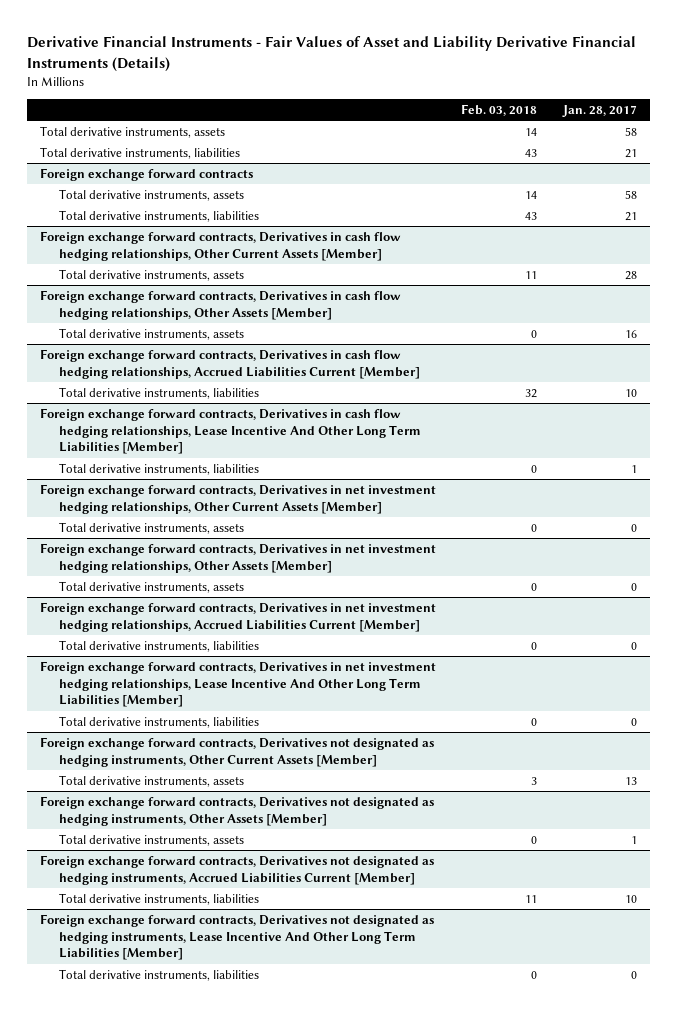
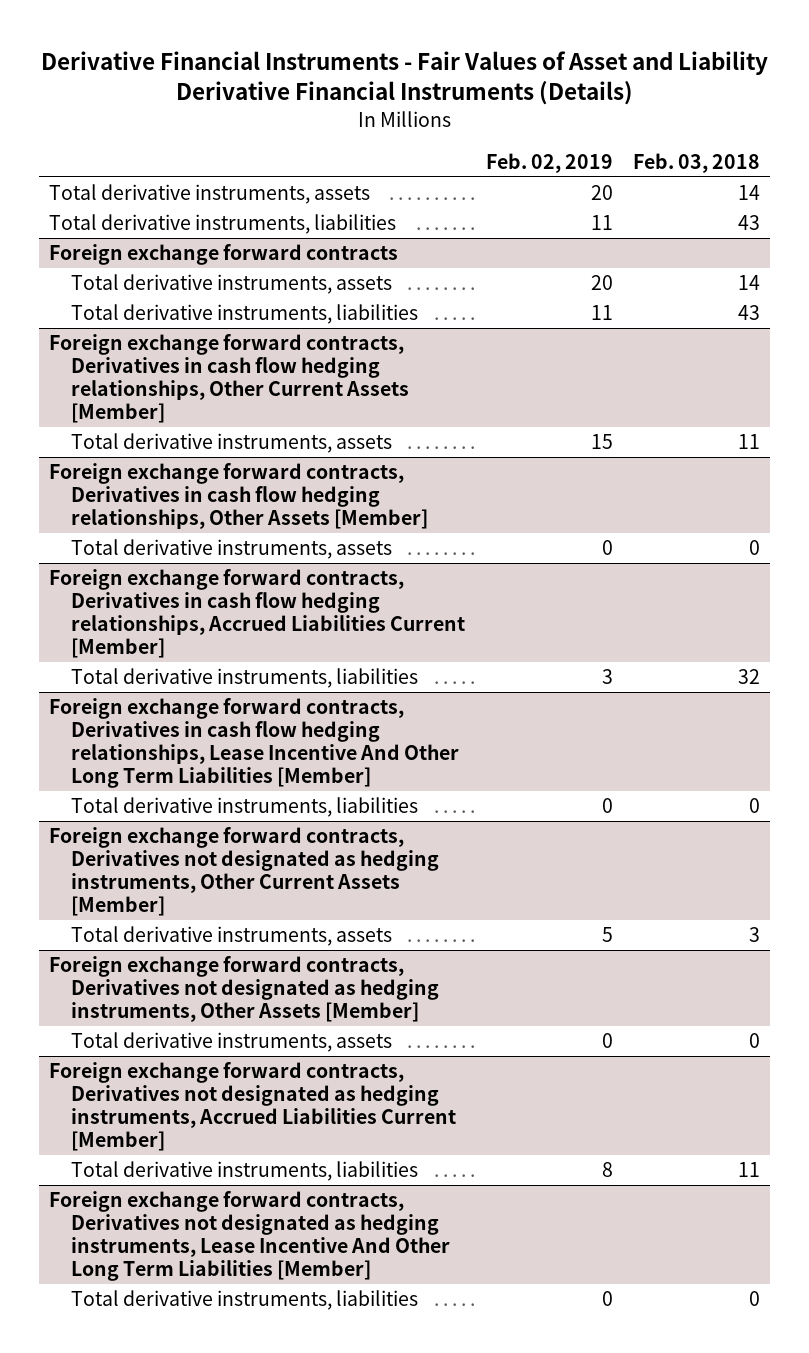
[561,104,637,117] Jan. 28, 2017 -> none
none -> [485,152,613,173] Feb. 02, 2019
[39,484,436,514] Foreign exchange forward contracts, Derivatives in net investment hedging relationships, Other Current Assets [Member] -> none
[58,522,244,535] Total derivative instruments, assets -> none
[39,543,436,573] Foreign exchange forward contracts, Derivatives in net investment hedging relationships, Other Assets [Member] -> none
[58,581,244,594] Total derivative instruments, assets -> none
[39,602,436,632] Foreign exchange forward contracts, Derivatives in net investment hedging relationships, Accrued Liabilities Current [Member] -> none
[58,640,259,653] Total derivative instruments, liabilities -> none
[39,661,436,708] Foreign exchange forward contracts, Derivatives in net investment hedging relationships, Lease Incentive And Other Long Term Liabilities [Member] -> none
[58,716,259,729] Total derivative instruments, liabilities -> none

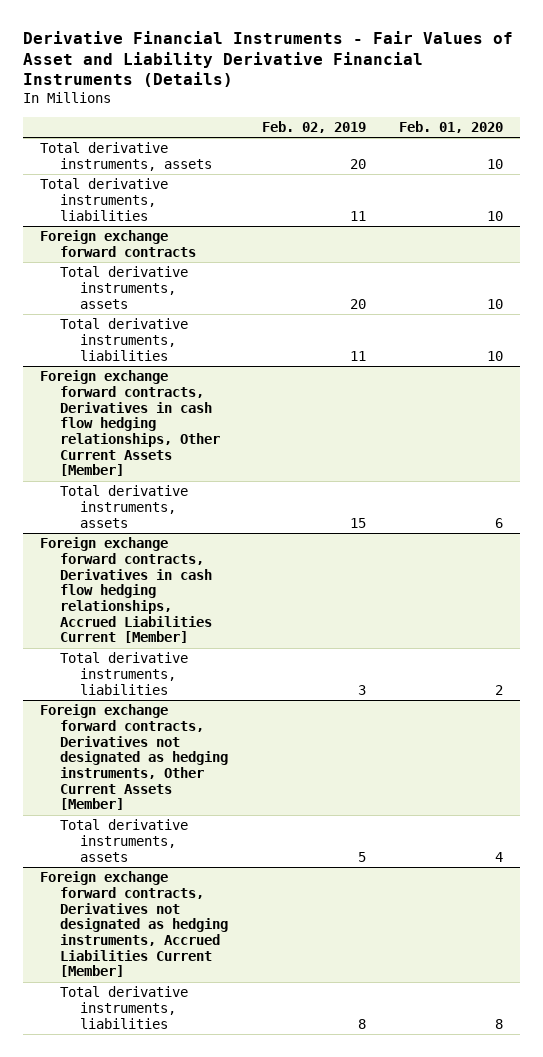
[632,152,760,173] Feb. 03, 2018 -> none
none -> [399,120,504,133] Feb. 01, 2020
[49,463,429,530] Foreign exchange forward contracts, Derivatives in cash flow hedging relationships, Other Assets [Member] -> none
[71,539,393,560] Total derivative instruments, assets -> none
[49,698,460,789] Foreign exchange forward contracts, Derivatives in cash flow hedging relationships, Lease Incentive And Other Long Term Liabilities [Member] -> none
[71,797,419,818] Total derivative instruments, liabilities -> none
[49,956,440,1023] Foreign exchange forward contracts, Derivatives not designated as hedging instruments, Other Assets [Member] -> none
[71,1032,393,1053] Total derivative instruments, assets -> none
[49,1191,451,1282] Foreign exchange forward contracts, Derivatives not designated as hedging instruments, Lease Incentive And Other Long Term Liabilities [Member] -> none
[71,1290,419,1311] Total derivative instruments, liabilities -> none

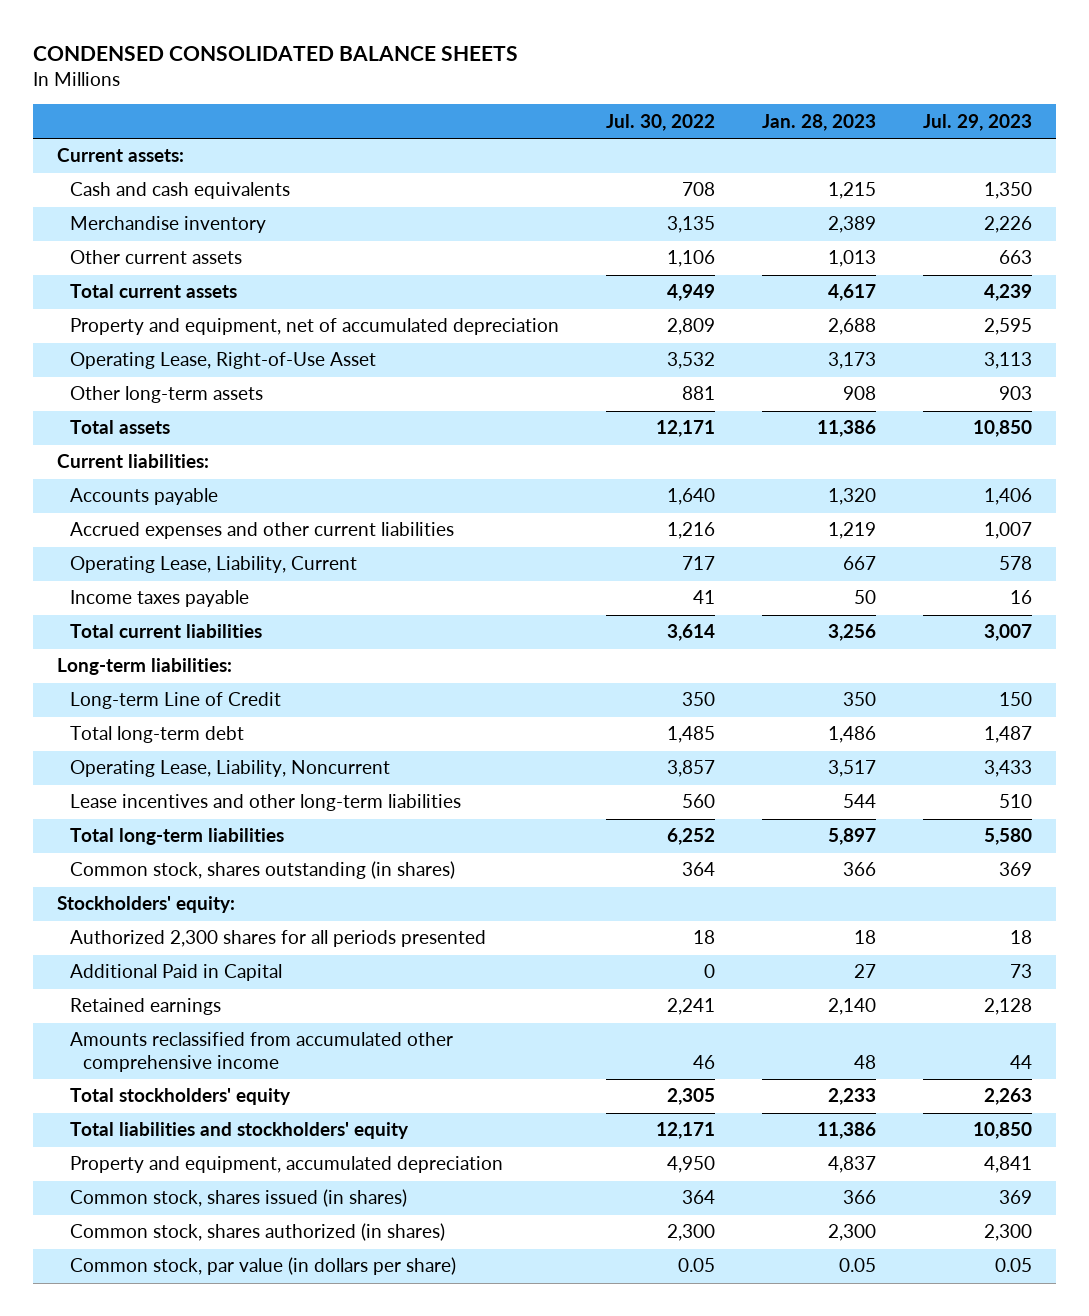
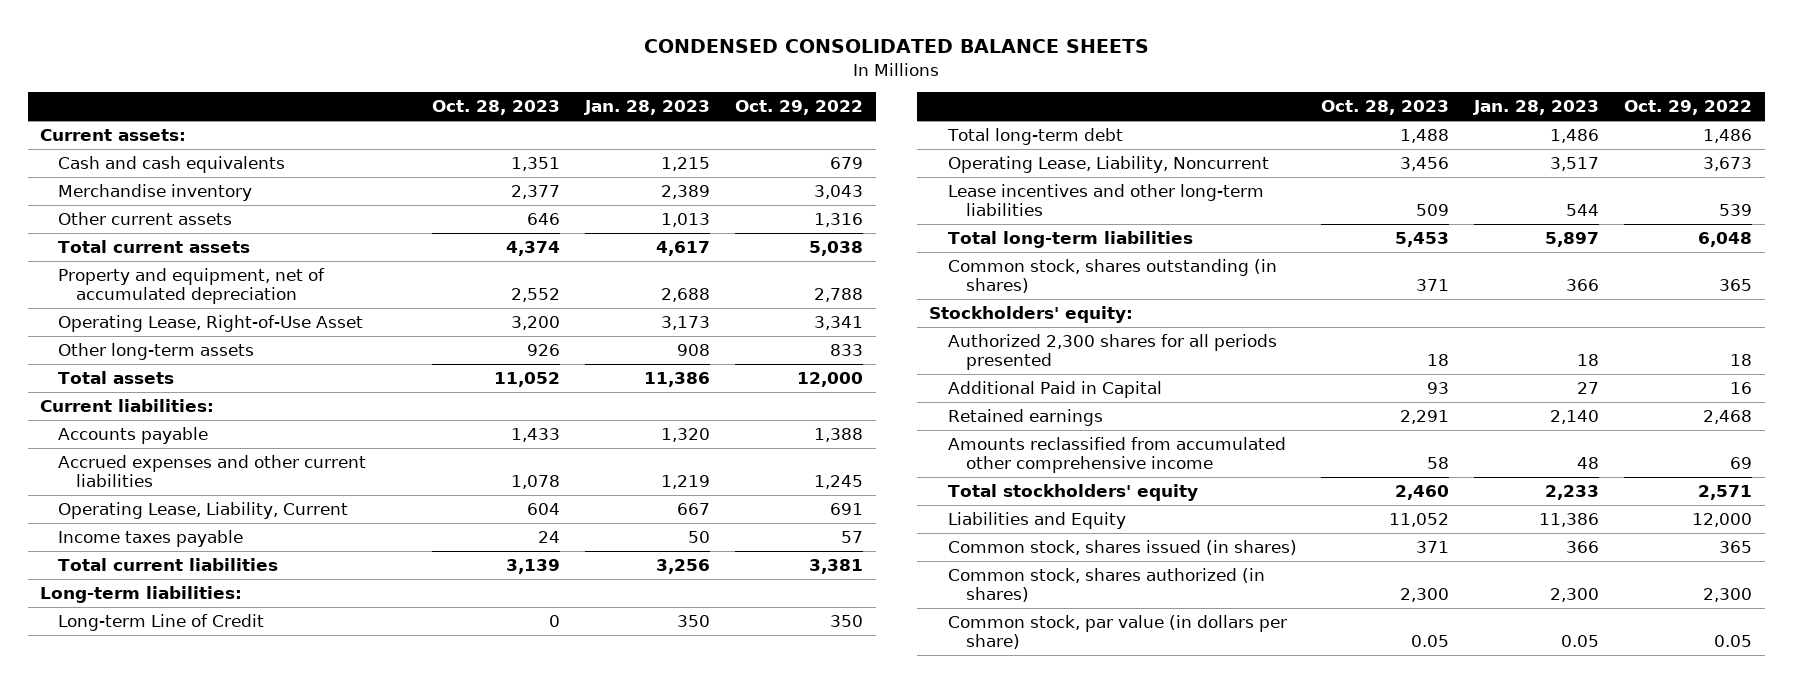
[605,113,715,131] Jul. 30, 2022 -> none
[923,113,1033,131] Jul. 29, 2023 -> none
none -> [432,100,561,116] Oct. 28, 2023
none -> [735,100,864,116] Oct. 29, 2022
[69,1156,503,1174] Property and equipment, accumulated depreciation -> none
[69,1122,409,1140] Total liabilities and stockholders' equity -> [947,511,1126,529] Liabilities and Equity

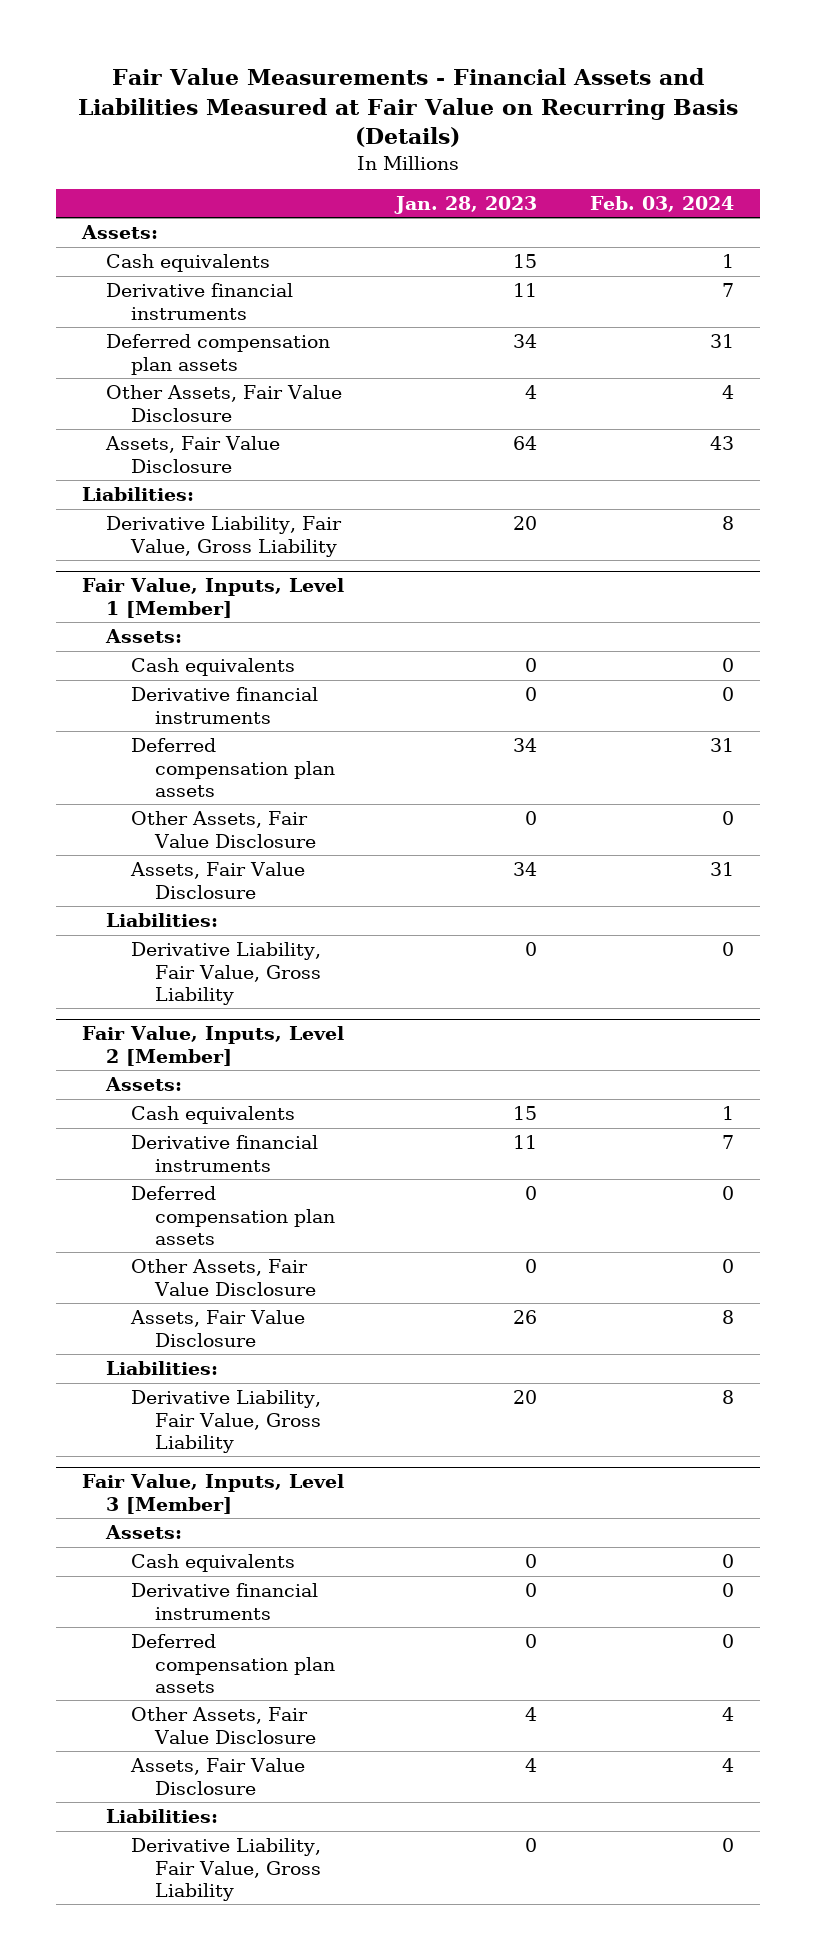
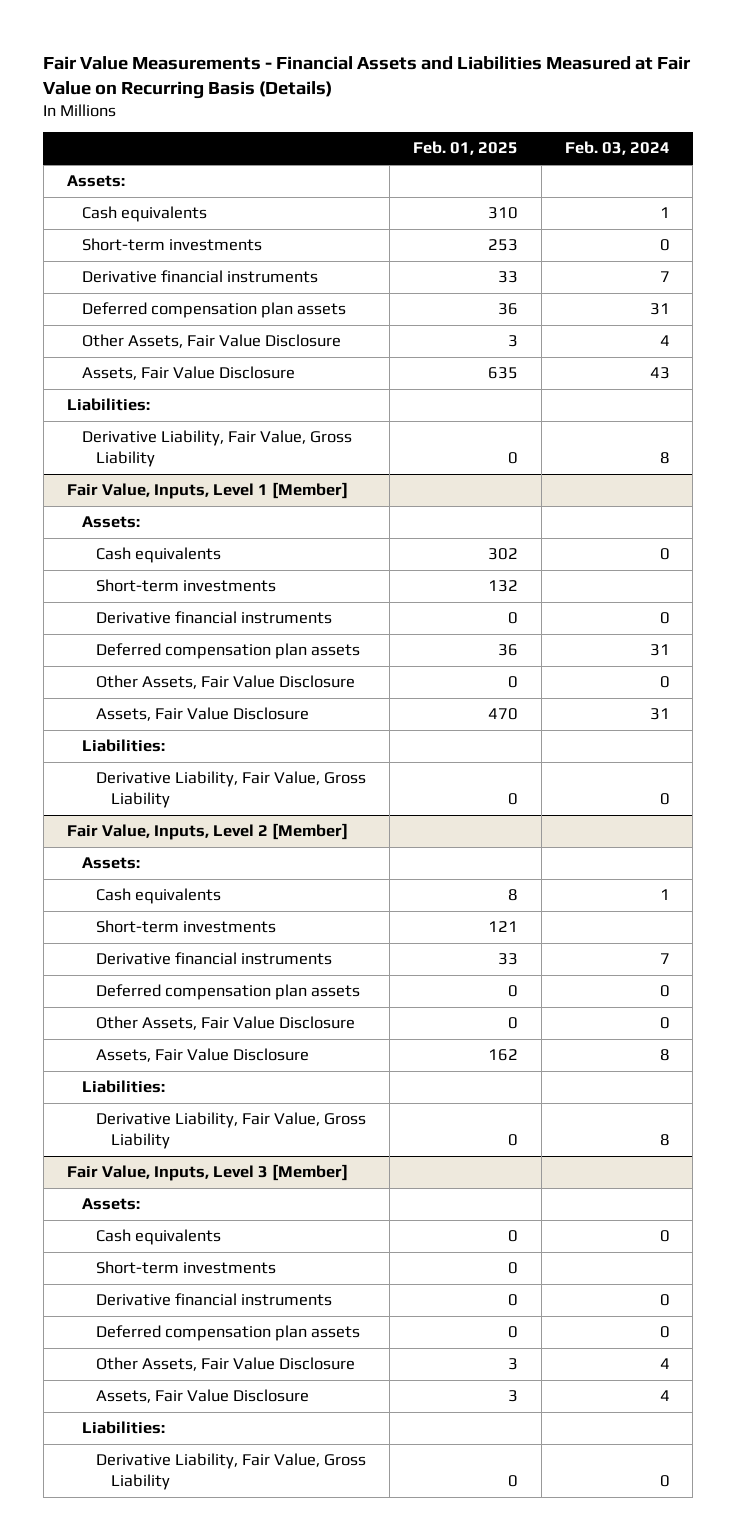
[394,195,538,214] Jan. 28, 2023 -> none
none -> [413,141,519,156] Feb. 01, 2025
none -> [81,238,262,252] Short-term investments
none -> [96,579,277,593] Short-term investments
none -> [96,920,277,934] Short-term investments
none -> [96,1261,277,1275] Short-term investments

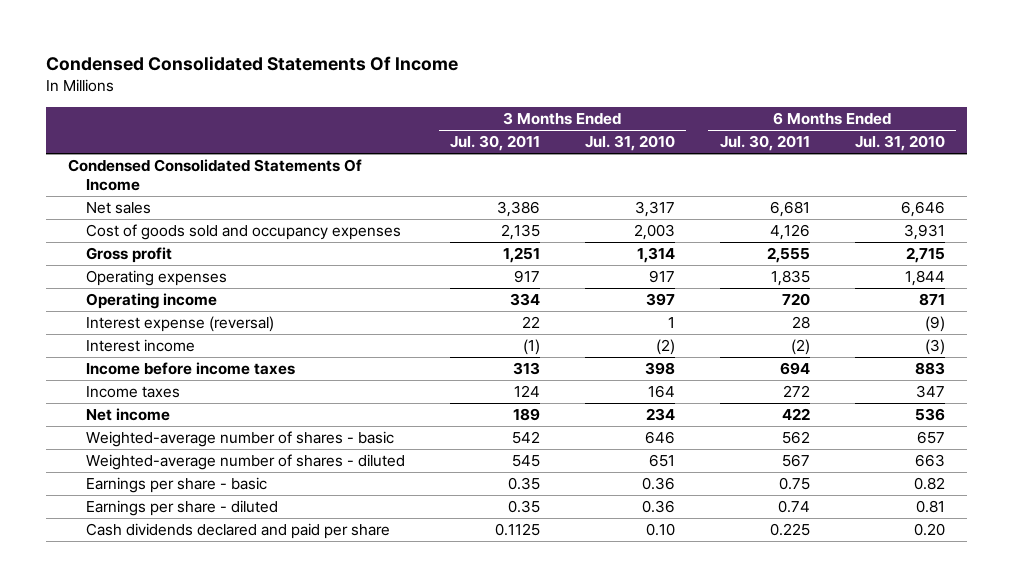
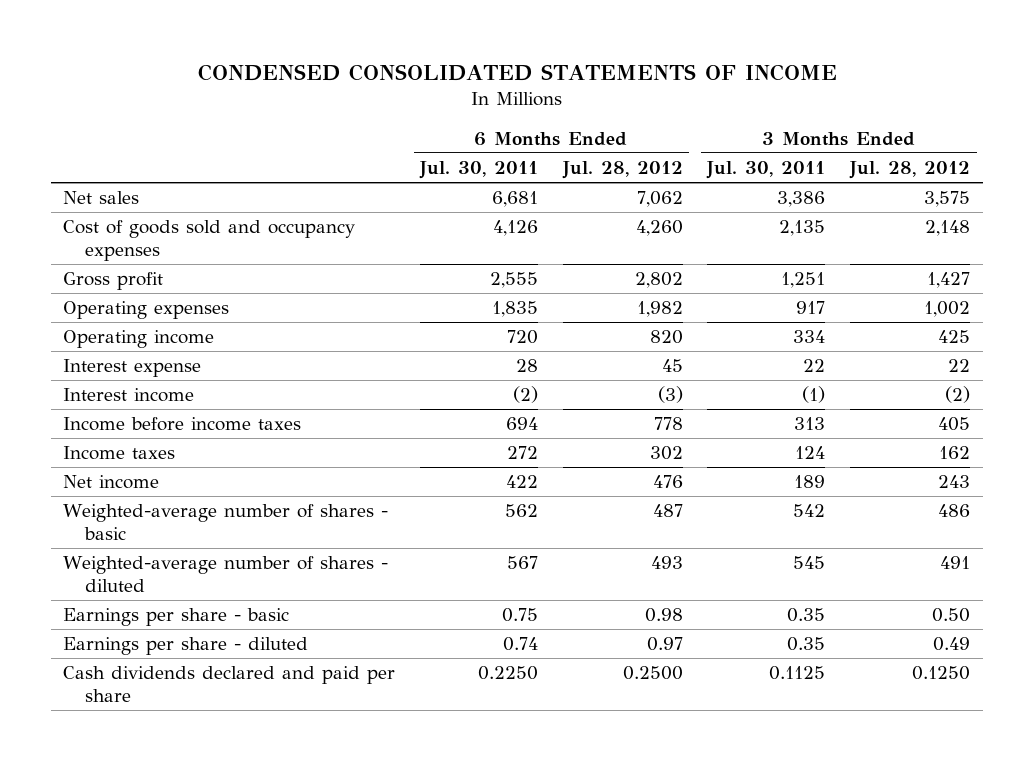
[45,56,458,72] Condensed Consolidated Statements Of Income -> [197,63,837,81] CONDENSED CONSOLIDATED STATEMENTS OF INCOME
[584,135,675,152] Jul. 31, 2010 -> none
[854,135,945,152] Jul. 31, 2010 -> none
none -> [561,160,683,179] Jul. 28, 2012
none -> [849,160,971,179] Jul. 28, 2012
[68,159,363,192] Condensed Consolidated Statements Of Income -> none
[85,316,274,333] Interest expense (reversal) -> [63,359,202,378] Interest expense
[769,523,810,537] 0.225 -> [477,666,538,681] 0.2250

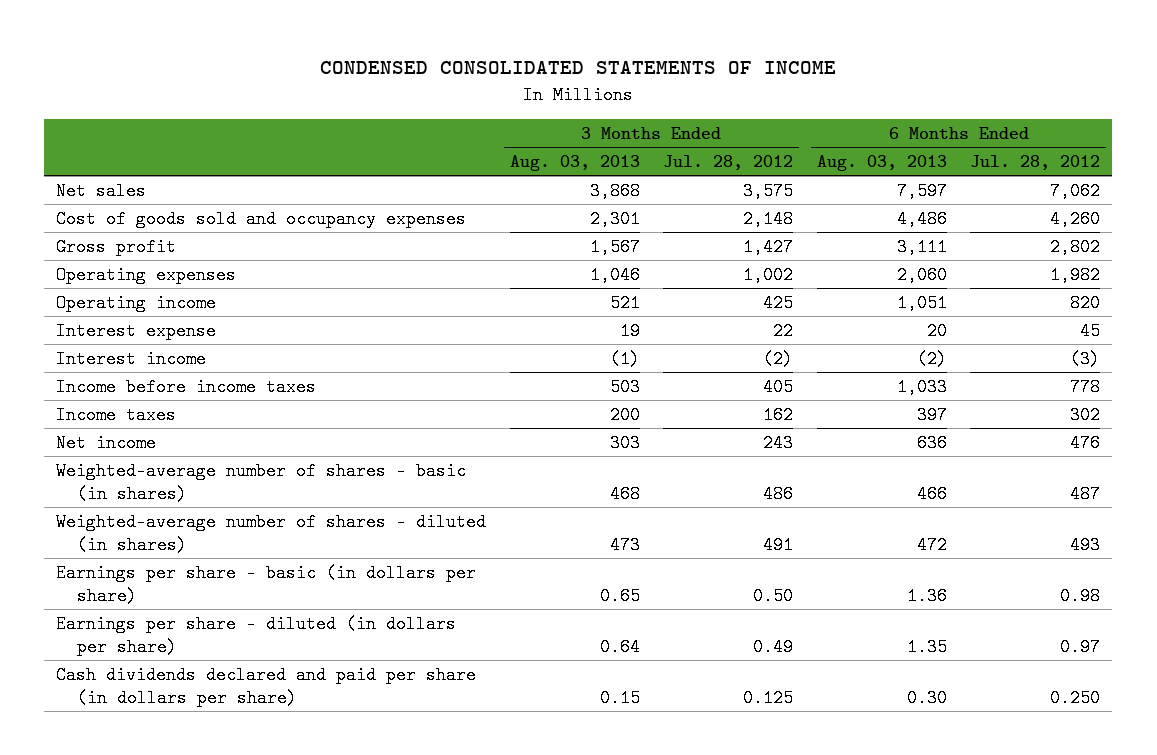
[418,160,538,179] Jul. 30, 2011 -> none
[706,160,826,179] Jul. 30, 2011 -> none
none -> [509,154,640,171] Aug. 03, 2013
none -> [816,154,947,171] Aug. 03, 2013
[63,504,389,540] Weighted-average number of shares - basic -> [56,461,467,503] Weighted-average number of shares - basic (in shares)
[63,556,389,592] Weighted-average number of shares - diluted -> [56,512,487,554] Weighted-average number of shares - diluted (in shares)
[63,608,290,627] Earnings per share - basic -> [56,563,477,605] Earnings per share - basic (in dollars per share)
[63,637,309,656] Earnings per share - diluted -> [56,614,457,656] Earnings per share - diluted (in dollars per share)
[63,666,396,702] Cash dividends declared and paid per share -> [56,665,477,707] Cash dividends declared and paid per share (in dollars per share)
[622,666,683,681] 0.2500 -> [1050,688,1101,707] 0.250
[912,666,971,681] 0.1250 -> [743,688,794,707] 0.125

